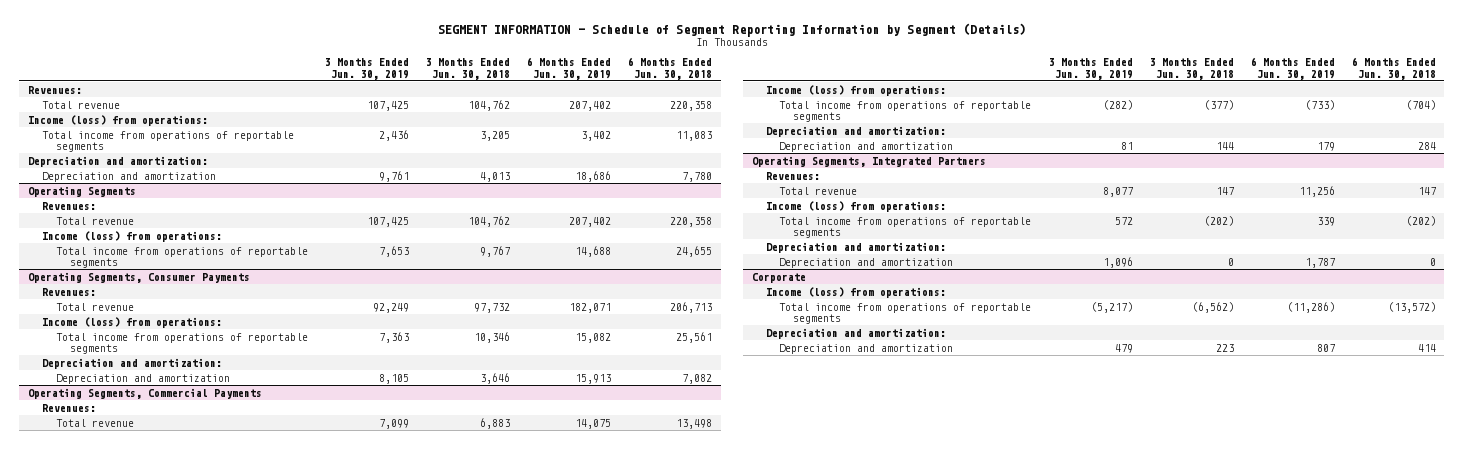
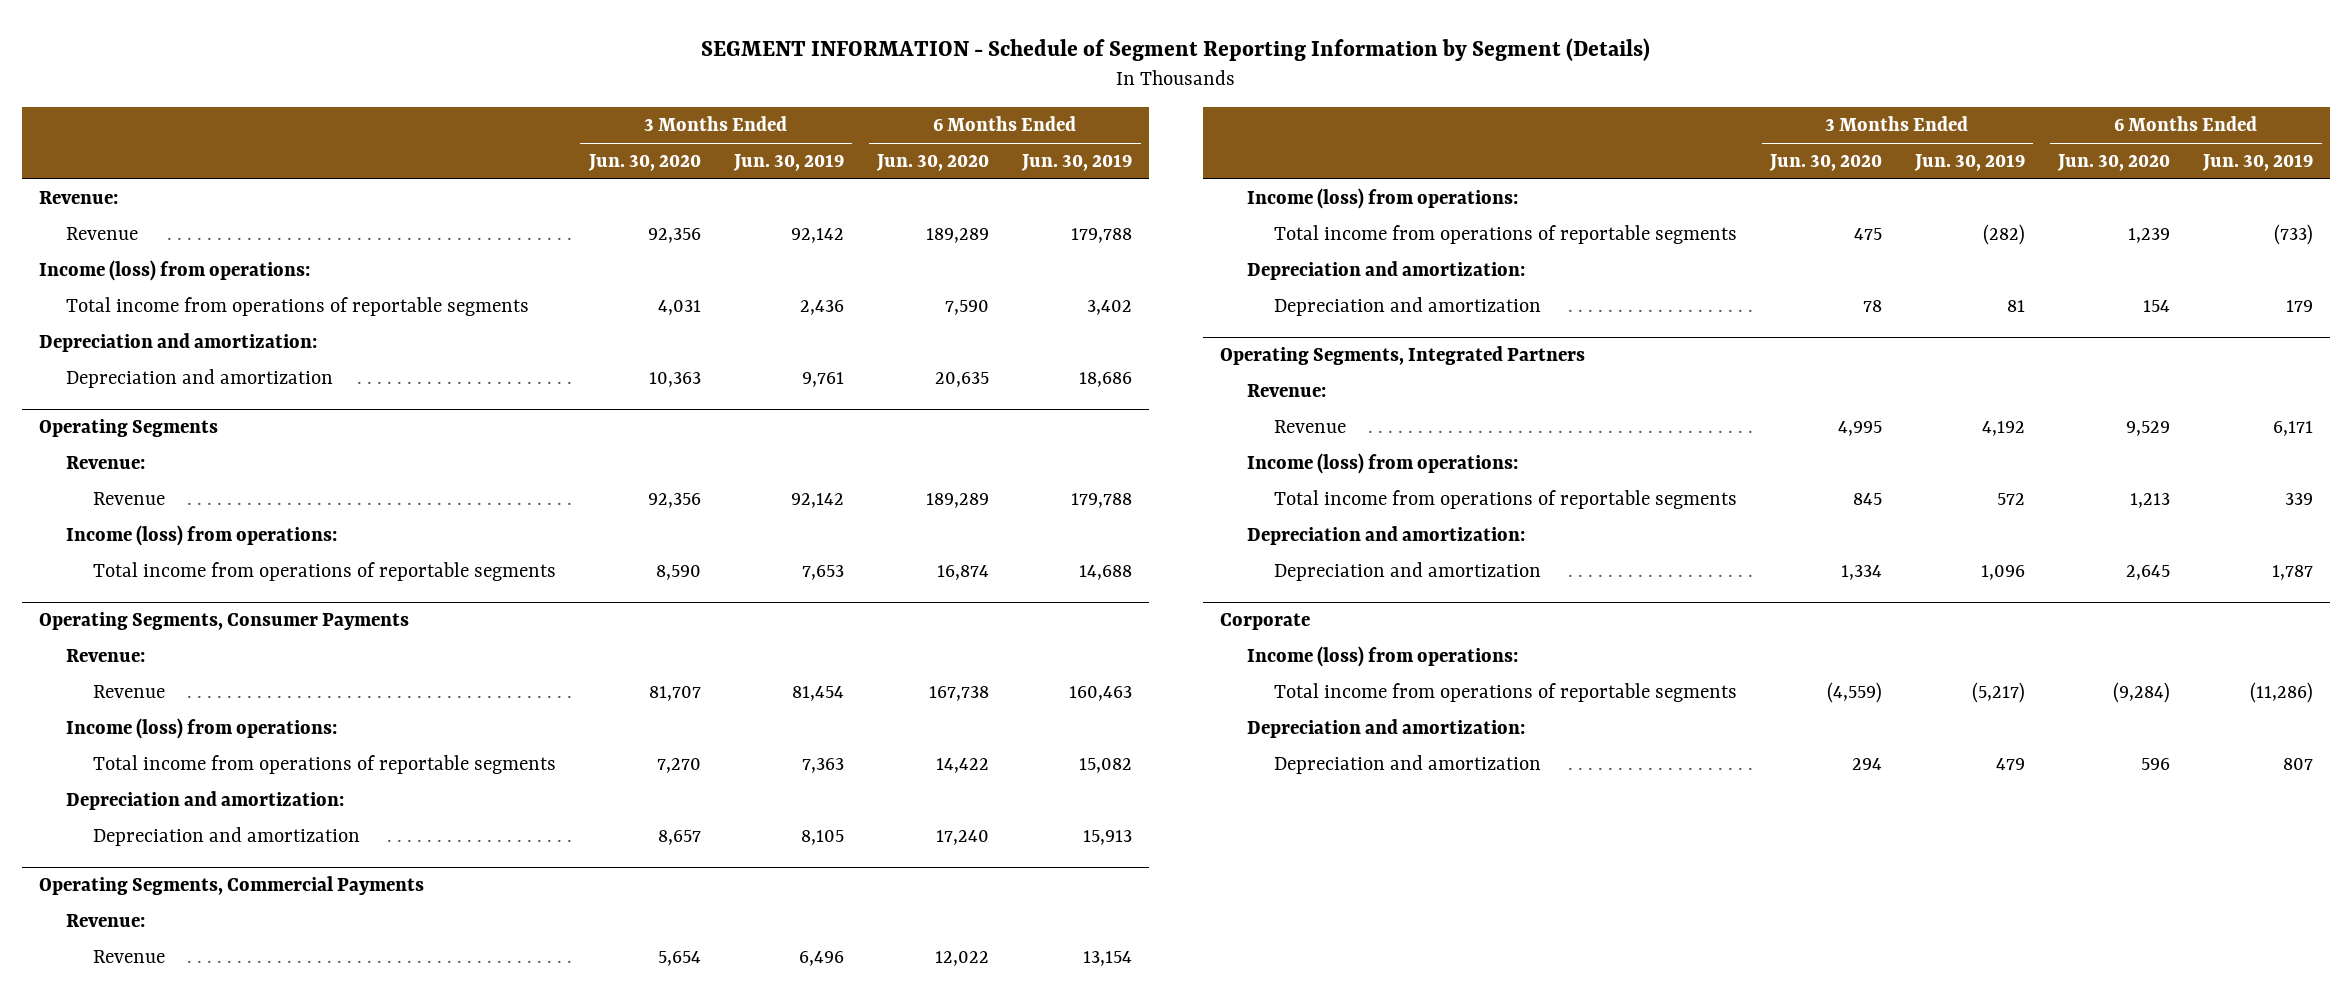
[425,58,510,80] 3 Months Ended Jun. 30, 2018 -> none
[627,57,712,80] 6 Months Ended Jun. 30, 2018 -> none
none -> [587,154,701,172] Jun. 30, 2020
none -> [876,154,990,172] Jun. 30, 2020
[27,85,82,94] Revenues: -> [38,191,118,205] Revenue:
[41,100,120,109] Total revenue -> [65,227,138,241] Revenue
[366,100,409,111] 107,425 -> [790,228,844,244] 92,142
[568,100,611,111] 207,402 -> [1071,228,1133,244] 179,788
[41,201,96,210] Revenues: -> [65,456,145,470] Revenue:
[55,216,134,225] Total revenue -> [92,492,165,506] Revenue
[366,216,409,227] 107,425 -> [790,493,844,509] 92,142
[568,216,611,227] 207,402 -> [1071,493,1133,509] 179,788
[41,287,96,296] Revenues: -> [65,649,145,663] Revenue:
[55,302,134,311] Total revenue -> [92,685,165,699] Revenue
[372,302,409,313] 92,249 -> [791,686,844,702] 81,454
[568,302,611,313] 182,071 -> [1069,686,1133,702] 160,463
[41,403,96,412] Revenues: -> [65,914,145,928] Revenue:
[55,418,134,427] Total revenue -> [92,950,165,964] Revenue
[378,418,409,429] 7,099 -> [798,951,844,967] 6,496
[574,418,611,429] 14,075 -> [1083,951,1133,967] 13,154
[765,171,820,180] Revenues: -> [1246,384,1326,398] Revenue:
[779,186,858,195] Total revenue -> [1273,420,1346,434] Revenue
[1102,186,1133,197] 8,077 -> [1982,421,2026,437] 4,192
[1298,185,1335,197] 11,256 -> [2273,421,2314,437] 6,171

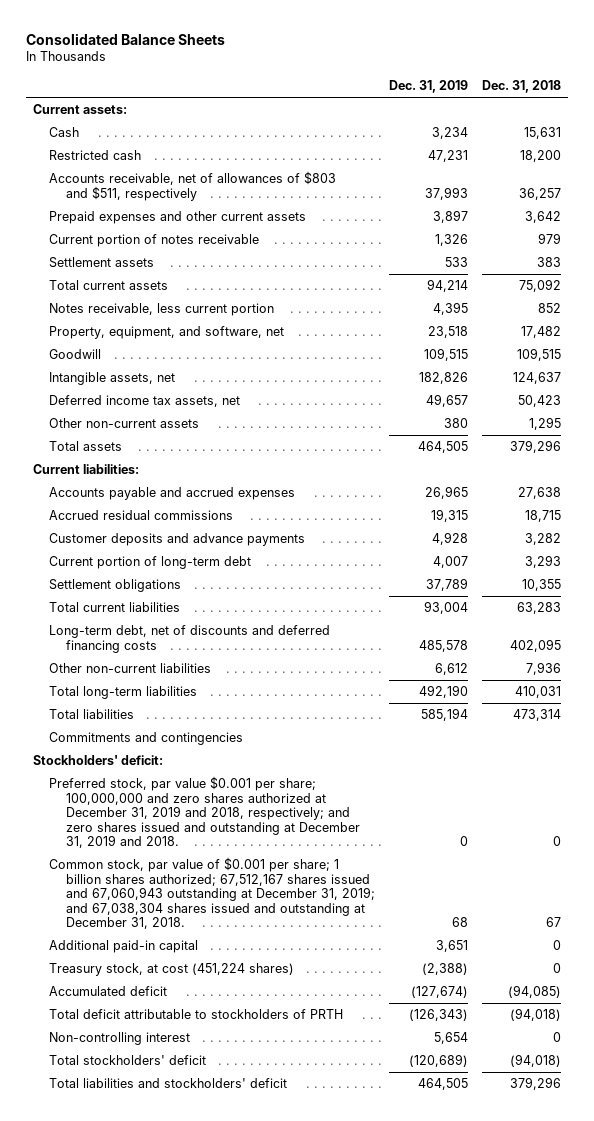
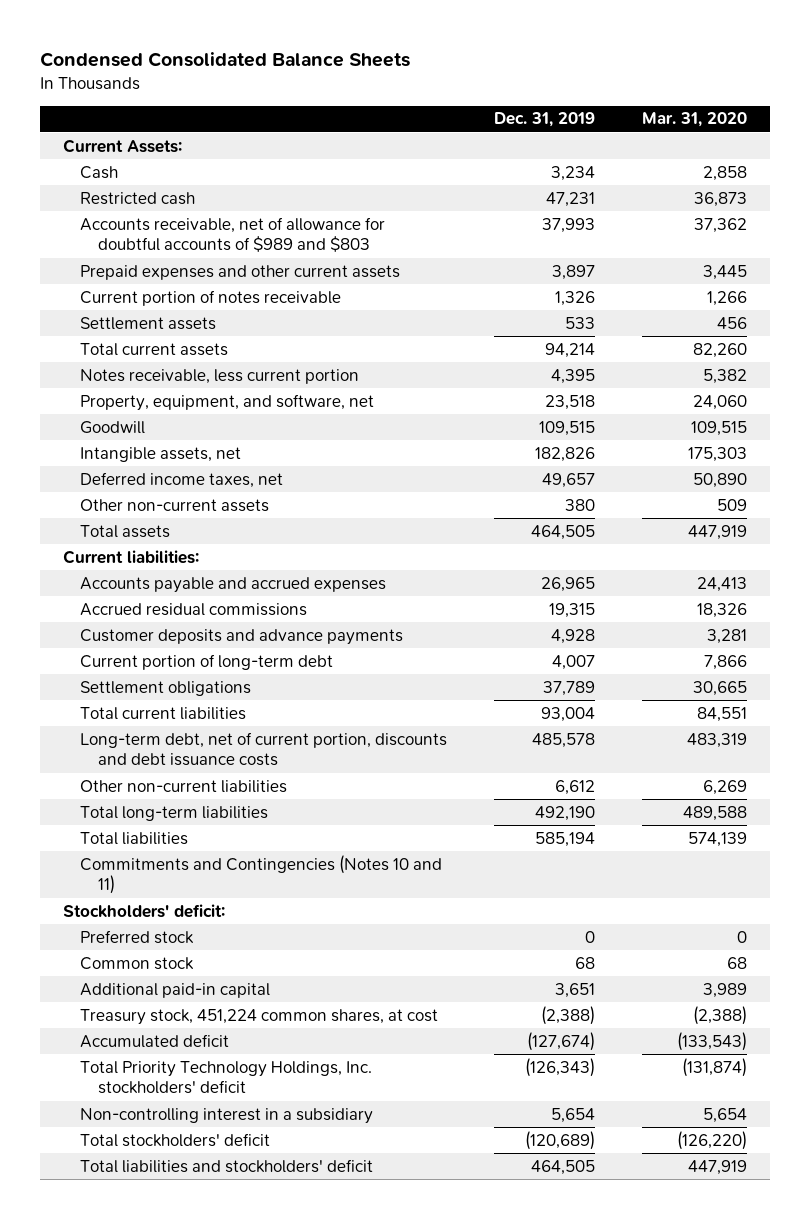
[25,32,225,45] Consolidated Balance Sheets -> [39,51,410,67] Condensed Consolidated Balance Sheets
[481,79,561,93] Dec. 31, 2018 -> none
none -> [641,112,747,128] Mar. 31, 2020
[32,104,127,115] Current assets: -> [63,138,183,153] Current Assets:
[49,171,337,201] Accounts receivable, net of allowances of $803 and $511, respectively -> [80,216,386,253] Accounts receivable, net of allowance for doubtful accounts of $989 and $803
[49,395,241,408] Deferred income tax assets, net -> [80,471,284,488] Deferred income taxes, net
[49,625,331,653] Long-term debt, net of discounts and deferred financing costs -> [80,731,448,767] Long-term debt, net of current portion, discounts and debt issuance costs
[49,732,244,746] Commitments and contingencies -> [80,854,443,895] Commitments and Contingencies (Notes 10 and 11)
[49,776,360,849] Preferred stock, par value $0.001 per share; 100,000,000 and zero shares authorized at December 31, 2019 and 2018, respectively; and zero shares issued and outstanding at December 31, 2019 and 2018. -> [80,929,195,944] Preferred stock
[49,857,375,930] Common stock, par value of $0.001 per share; 1 billion shares authorized; 67,512,167 shares issued and 67,060,943 outstanding at December 31, 2019; and 67,038,304 shares issued and outstanding at December 31, 2018. -> [80,956,195,970] Common stock
[49,963,295,977] Treasury stock, at cost (451,224 shares) -> [80,1008,439,1025] Treasury stock, 451,224 common shares, at cost
[49,1009,344,1020] Total deficit attributable to stockholders of PRTH -> [80,1060,373,1095] Total Priority Technology Holdings, Inc. stockholders' deficit
[49,1032,191,1046] Non-controlling interest -> [80,1107,374,1124] Non-controlling interest in a subsidiary

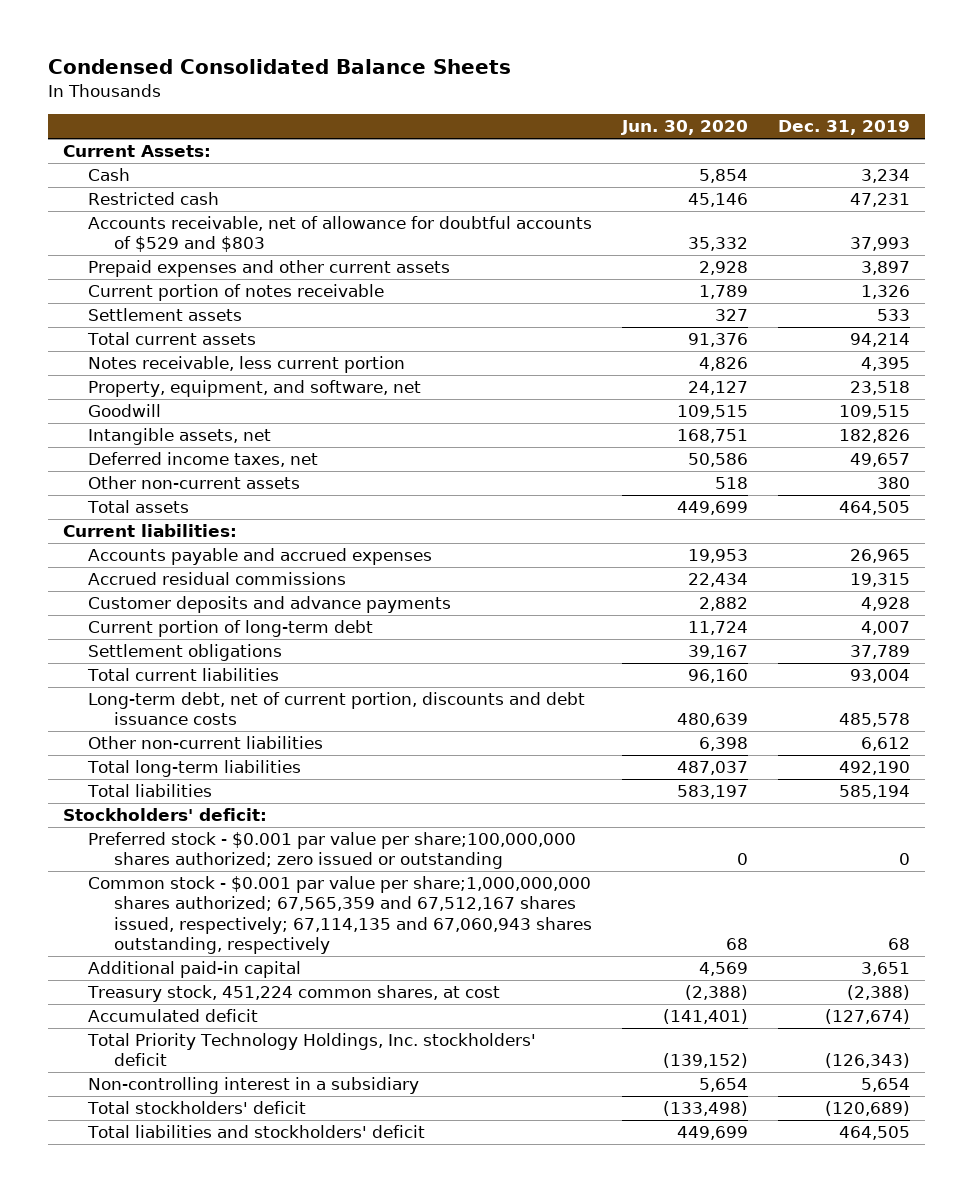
[641,112,747,128] Mar. 31, 2020 -> none
none -> [621,120,749,136] Jun. 30, 2020
[80,216,386,253] Accounts receivable, net of allowance for doubtful accounts of $989 and $803 -> [88,216,593,253] Accounts receivable, net of allowance for doubtful accounts of $529 and $803
[80,854,443,895] Commitments and Contingencies (Notes 10 and 11) -> none
[80,929,195,944] Preferred stock -> [88,832,577,870] Preferred stock - $0.001 par value per share;100,000,000 shares authorized; zero issued or outstanding
[80,956,195,970] Common stock -> [88,876,592,954] Common stock - $0.001 par value per share;1,000,000,000 shares authorized; 67,565,359 and 67,512,167 shares issued, respectively; 67,114,135 and 67,060,943 shares outstanding, respectively

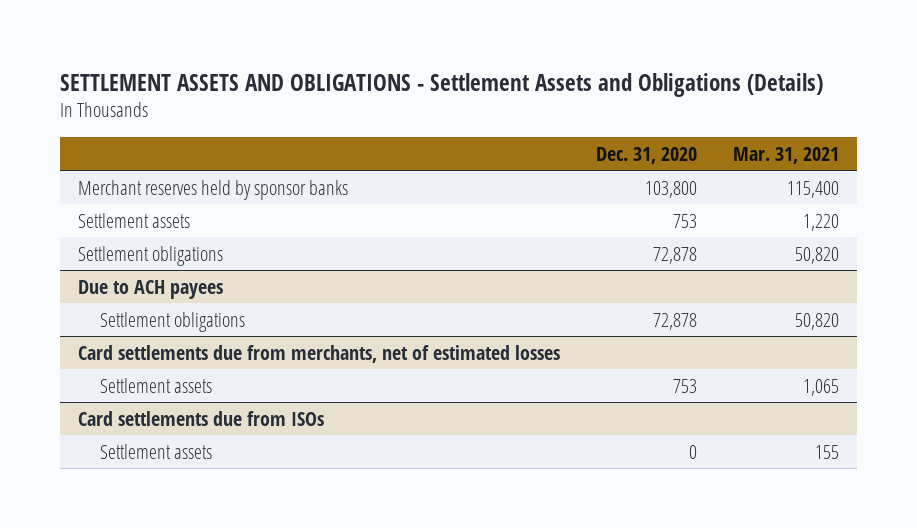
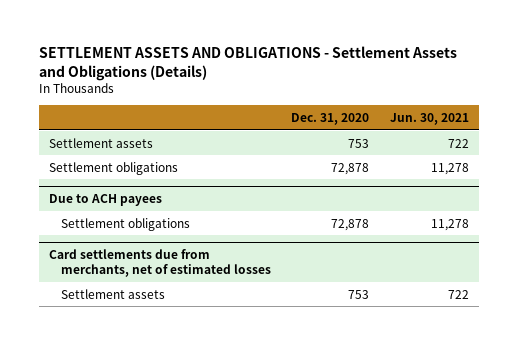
[732,146,839,164] Mar. 31, 2021 -> none
none -> [389,112,469,125] Jun. 30, 2021
[78,179,349,200] Merchant reserves held by sponsor banks -> none
[78,410,325,426] Card settlements due from ISOs -> none
[99,443,212,459] Settlement assets -> none

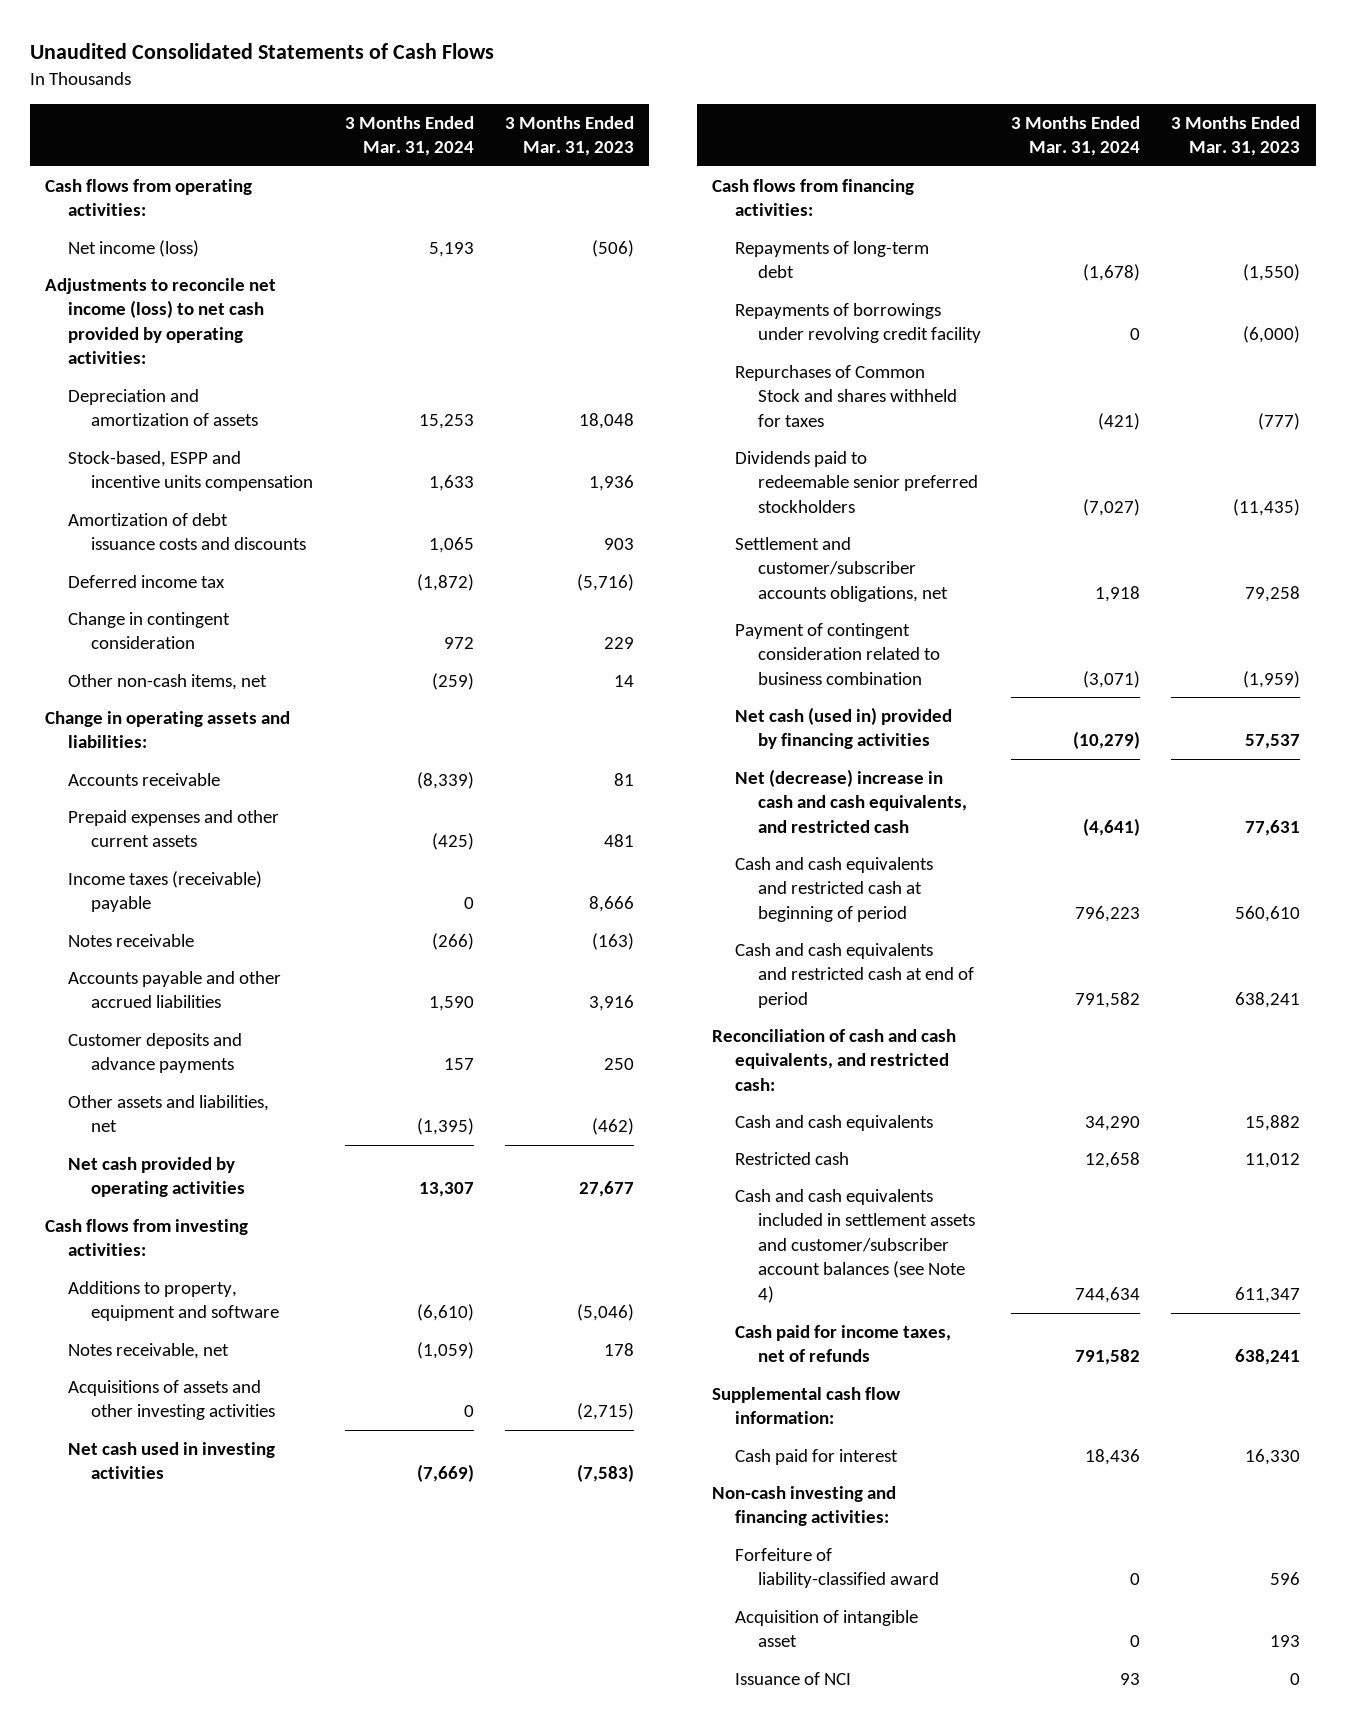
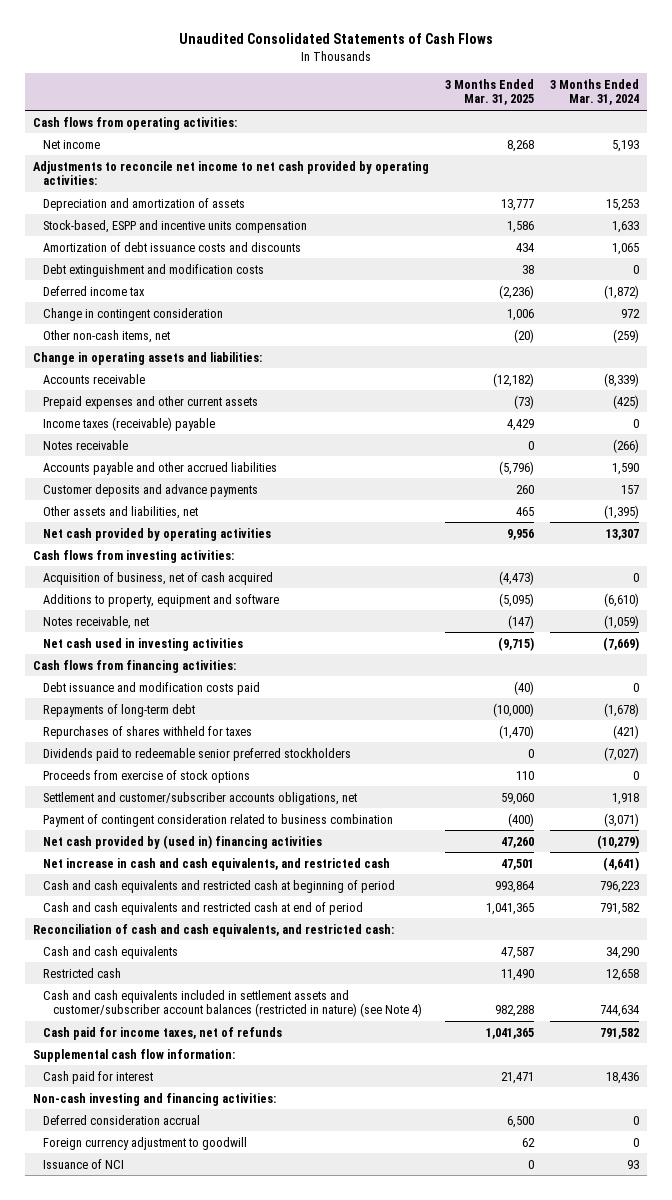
[504,115,634,157] 3 Months Ended Mar. 31, 2023 -> none
none -> [445,79,535,106] 3 Months Ended Mar. 31, 2025
[67,239,199,257] Net income (loss) -> [43,139,101,149] Net income
[45,277,277,365] Adjustments to reconcile net income (loss) to net cash provided by operating activities: -> [33,160,430,186] Adjustments to reconcile net income to net cash provided by operating activities:
none -> [43,263,265,277] Debt extinguishment and modification costs
none -> [43,571,274,585] Acquisition of business, net of cash acquired
[67,1379,275,1421] Acquisitions of assets and other investing activities -> none
none -> [43,681,261,695] Debt issuance and modification costs paid
[734,302,981,344] Repayments of borrowings under revolving credit facility -> none
[734,364,957,427] Repurchases of Common Stock and shares withheld for taxes -> [43,725,253,739] Repurchases of shares withheld for taxes
none -> [43,769,251,783] Proceeds from exercise of stock options
[734,706,952,750] Net cash (used in) provided by financing activities -> [43,834,323,849] Net cash provided by (used in) financing activities
[734,768,967,833] Net (decrease) increase in cash and cash equivalents, and restricted cash -> [43,857,391,871] Net increase in cash and cash equivalents, and restricted cash
[734,1188,975,1304] Cash and cash equivalents included in settlement assets and customer/subscriber account balances (see Note 4) -> [43,989,423,1018] Cash and cash equivalents included in settlement assets and customer/subscriber account balances (restricted in nature) (see Note 4)
[734,1547,939,1589] Forfeiture of liability-classified award -> none
[734,1609,918,1648] Acquisition of intangible asset -> none
none -> [43,1114,201,1125] Deferred consideration accrual
none -> [43,1136,248,1150] Foreign currency adjustment to goodwill

